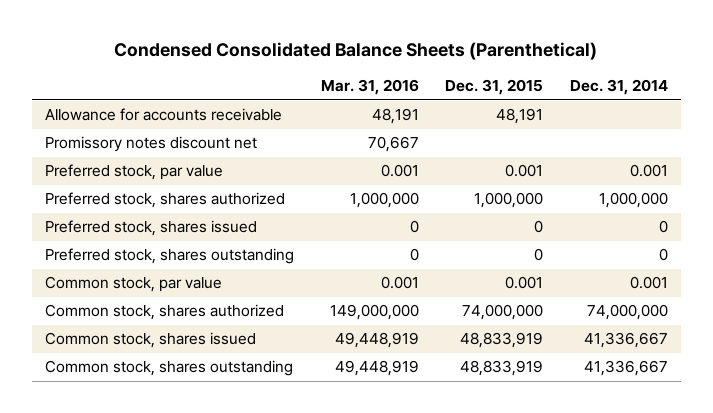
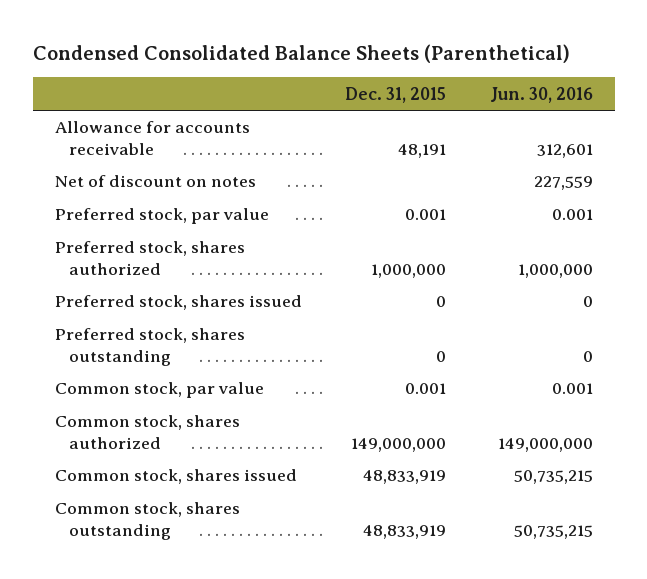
[320,79,419,96] Mar. 31, 2016 -> none
[569,79,668,96] Dec. 31, 2014 -> none
none -> [489,86,593,103] Jun. 30, 2016
[45,136,258,153] Promissory notes discount net -> [54,175,256,188] Net of discount on notes
[462,304,544,321] 74,000,000 -> [351,437,447,452] 149,000,000

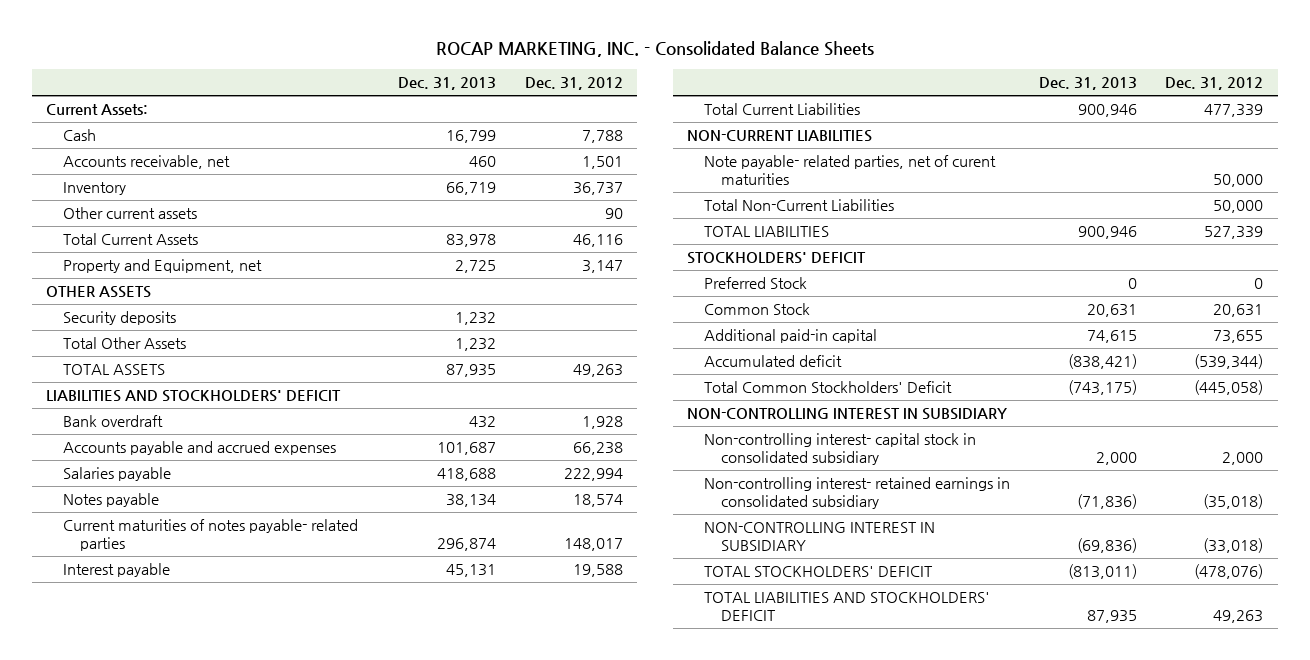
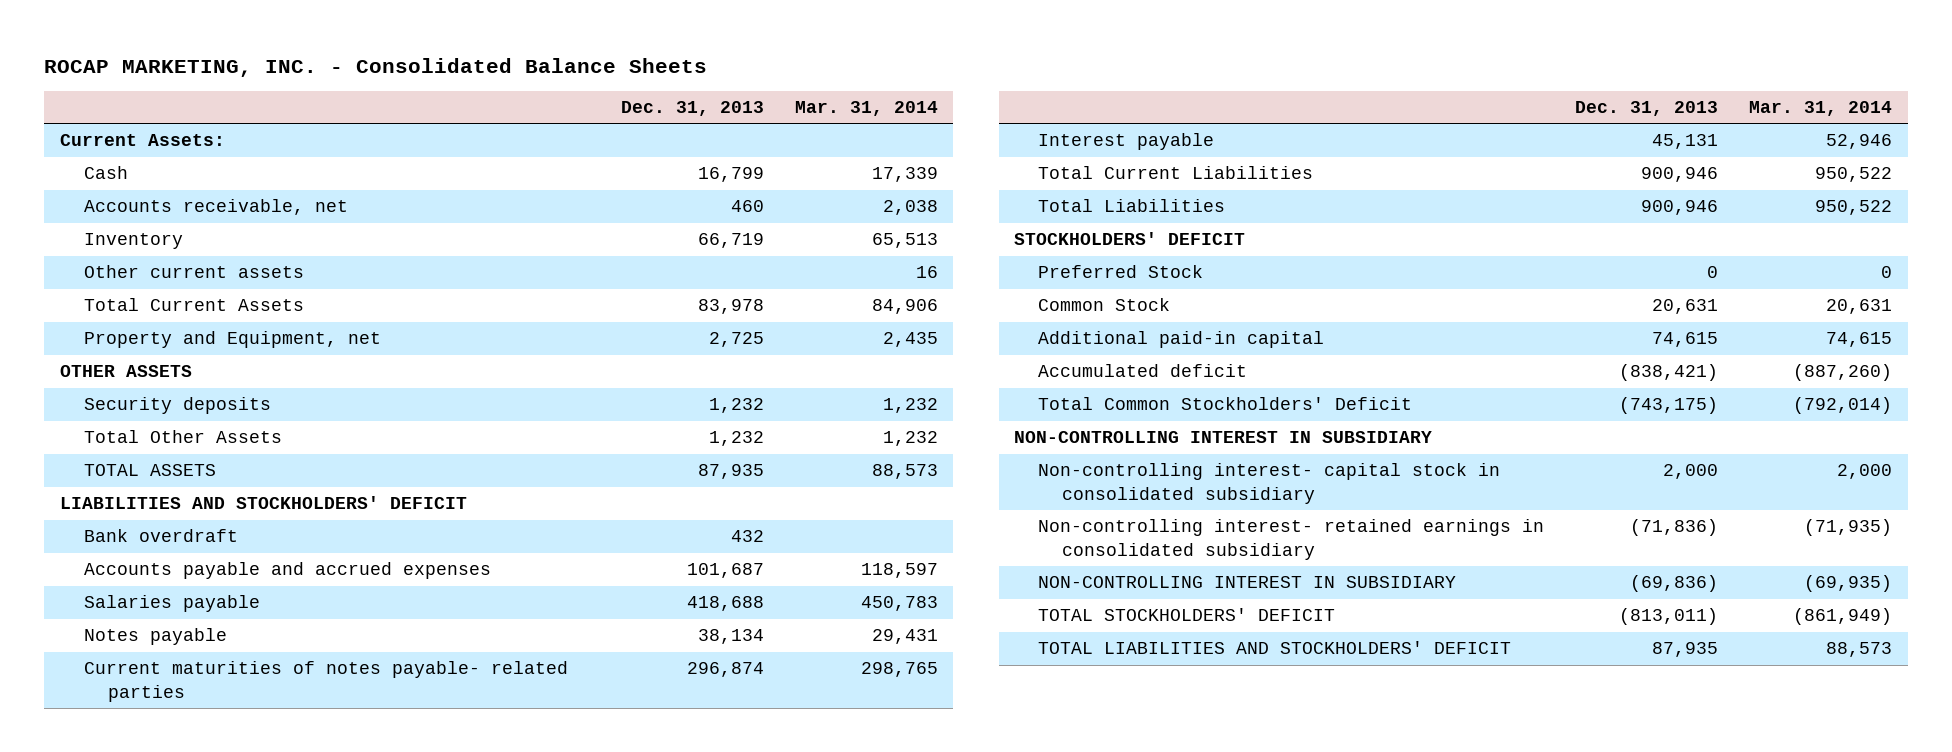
[524,77,623,91] Dec. 31, 2012 -> none
none -> [794,101,938,117] Mar. 31, 2014
[687,130,873,143] NON-CURRENT LIABILITIES -> none
[703,155,996,186] Note payable- related parties, net of curent maturities -> none
[703,199,894,212] Total Non-Current Liabilities -> none
[703,226,829,238] TOTAL LIABILITIES -> [1038,199,1226,213] Total Liabilities

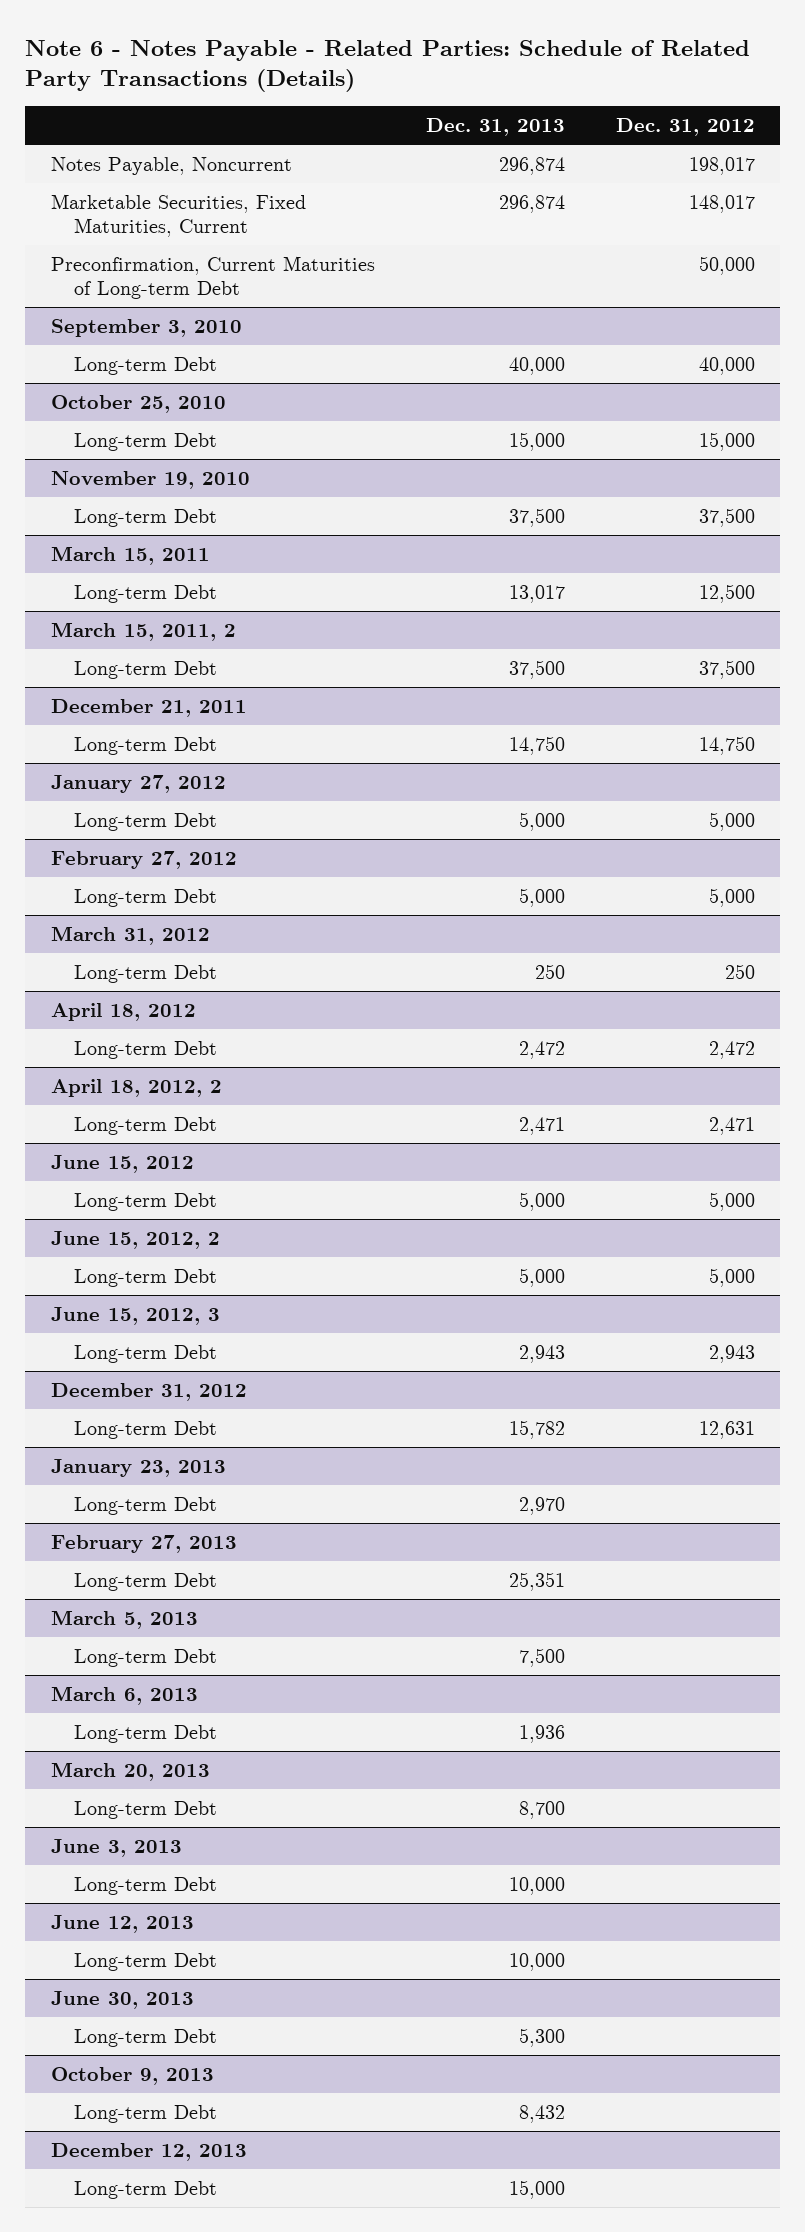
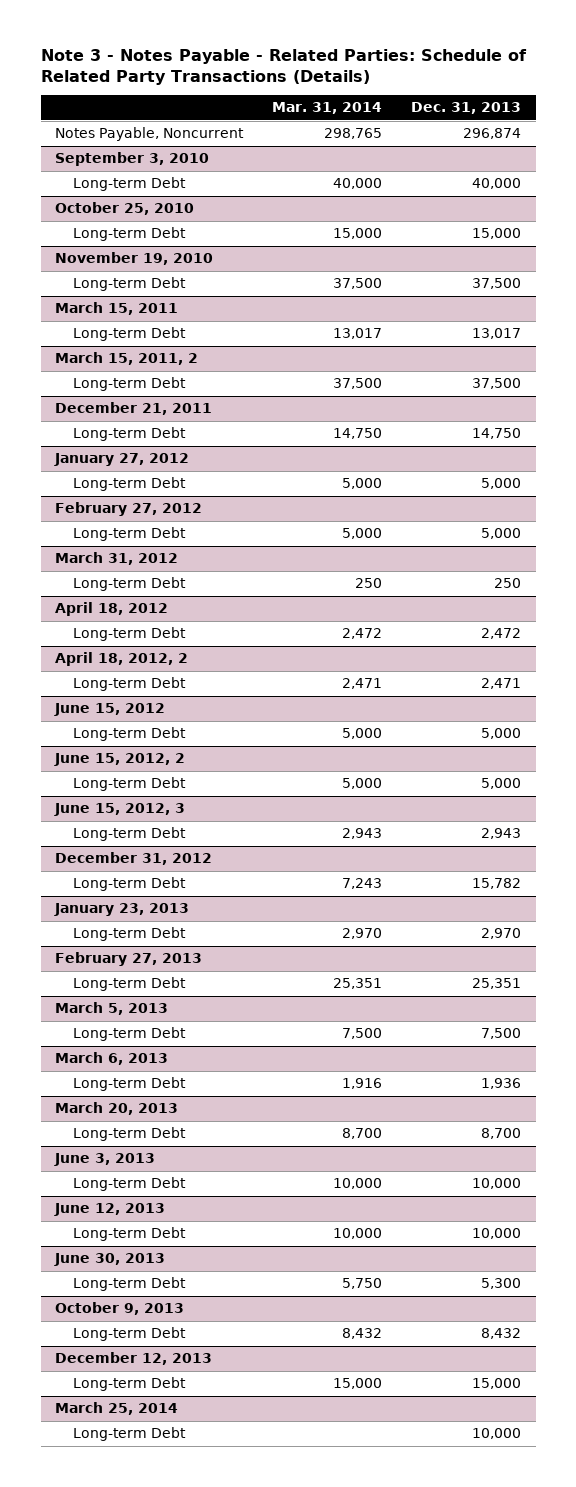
[24,39,750,93] Note 6 - Notes Payable - Related Parties: Schedule of Related Party Transactions (Details) -> [40,49,527,85] Note 3 - Notes Payable - Related Parties: Schedule of Related Party Transactions (Details)
[615,117,755,136] Dec. 31, 2012 -> none
none -> [272,102,383,115] Mar. 31, 2014
[50,193,306,238] Marketable Securities, Fixed Maturities, Current -> none
[50,255,375,300] Preconfirmation, Current Maturities of Long-term Debt -> none
none -> [55,1402,179,1416] March 25, 2014
none -> [72,1427,186,1442] Long-term Debt

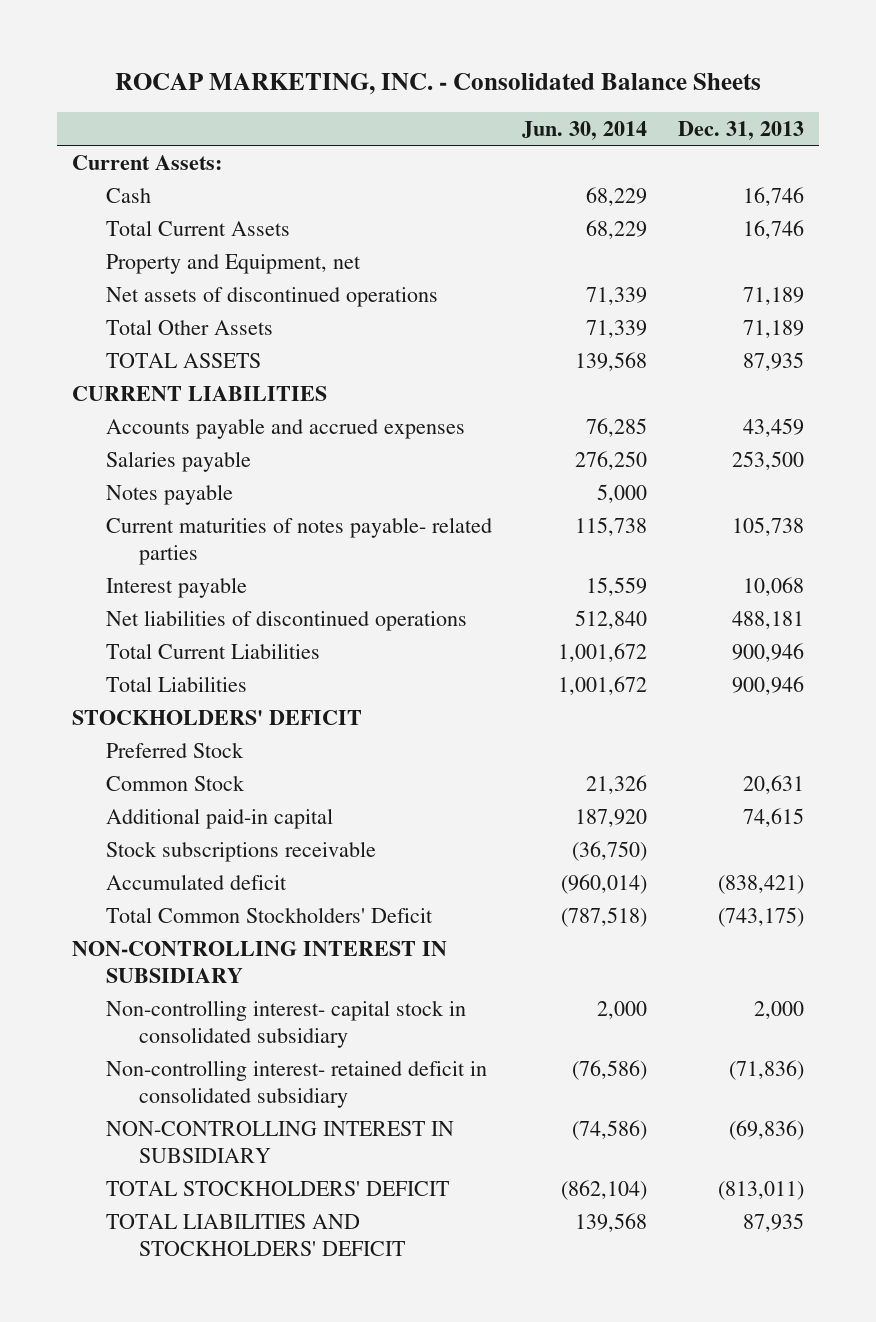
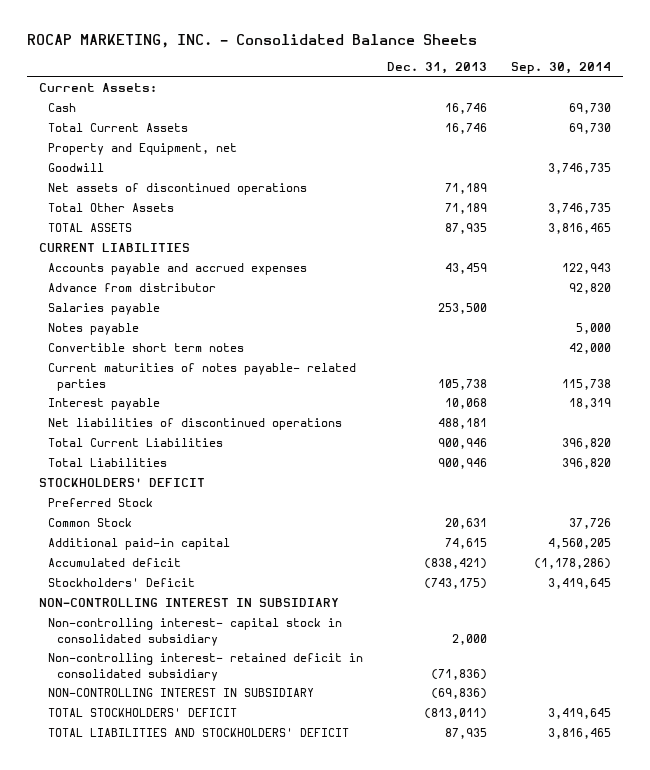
[522,120,648,140] Jun. 30, 2014 -> none
none -> [511,62,612,75] Sep. 30, 2014
none -> [48,163,105,173] Goodwill
none -> [48,283,217,293] Advance from distributor
none -> [48,343,245,353] Convertible short term notes
[105,840,376,862] Stock subscriptions receivable -> none
[105,906,433,923] Total Common Stockholders' Deficit -> [48,578,196,588] Stockholders' Deficit

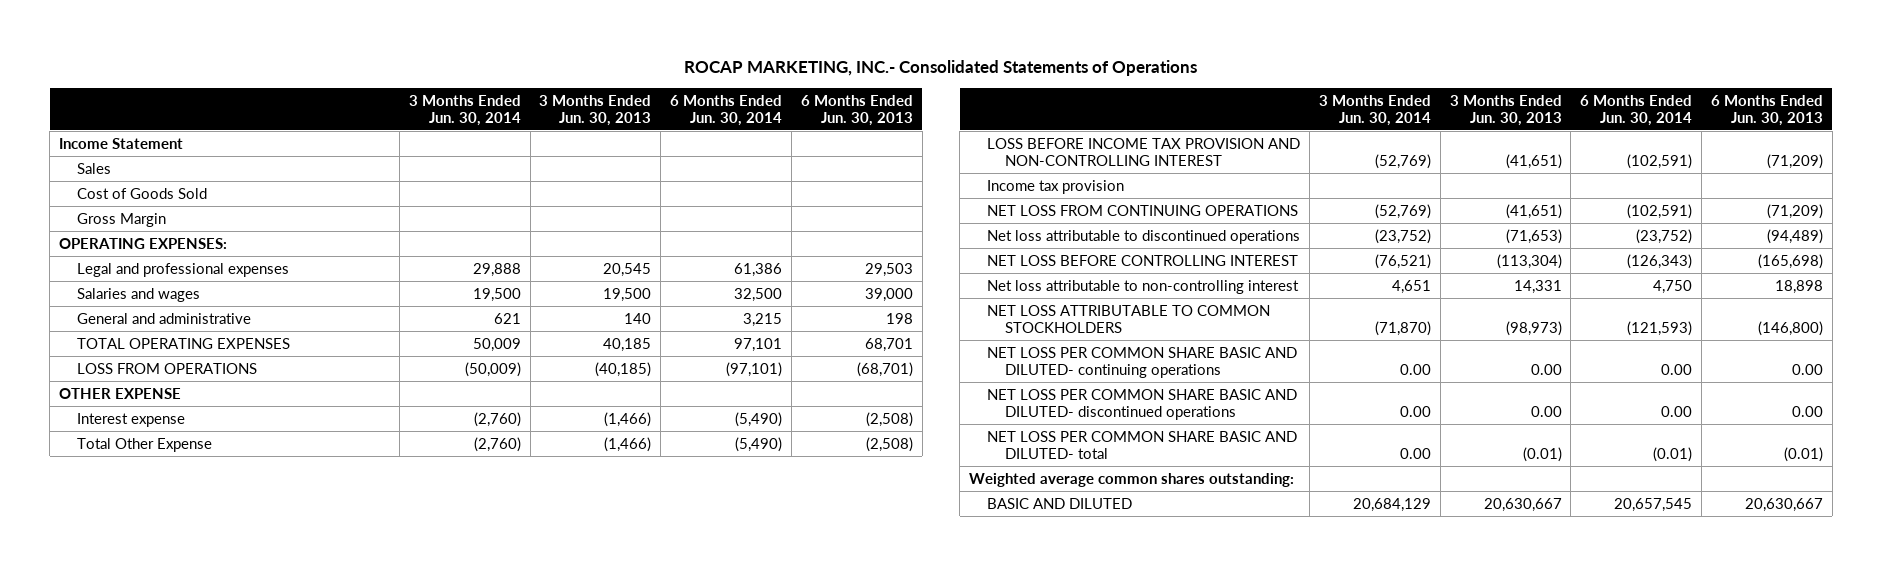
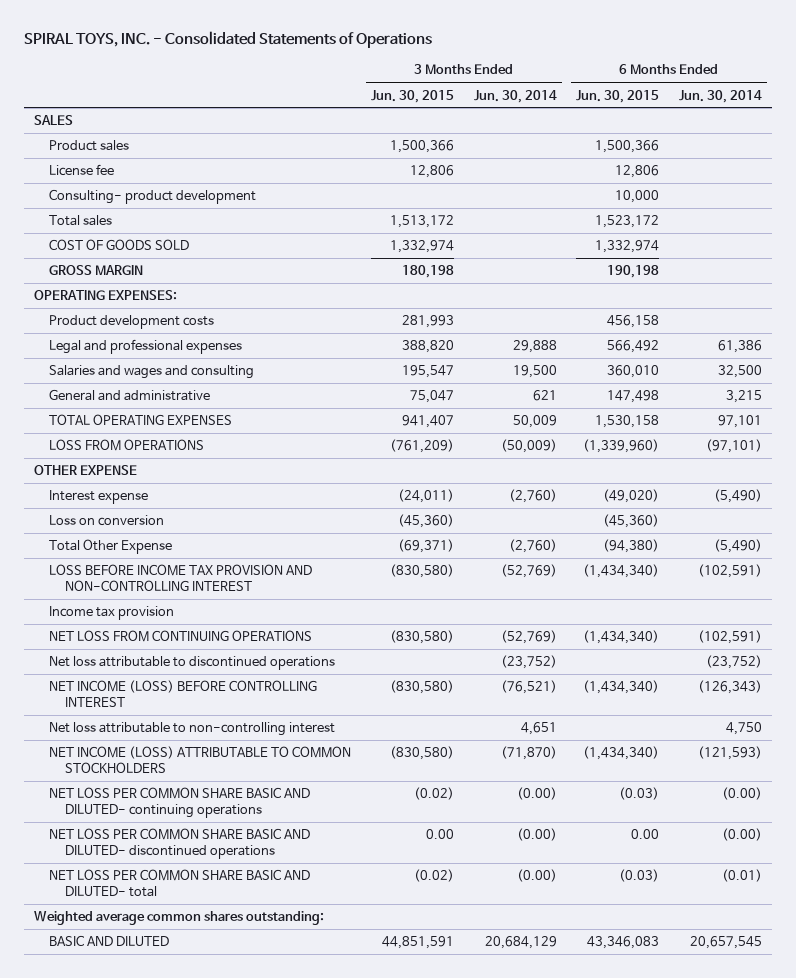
[684,59,1198,76] ROCAP MARKETING, INC.- Consolidated Statements of Operations -> [23,31,432,49] SPIRAL TOYS, INC. - Consolidated Statements of Operations
[539,94,652,126] 3 Months Ended Jun. 30, 2013 -> none
[801,94,914,126] 6 Months Ended Jun. 30, 2013 -> none
none -> [371,89,455,103] Jun. 30, 2015
none -> [576,89,660,103] Jun. 30, 2015
[58,137,183,149] Income Statement -> none
none -> [33,115,73,126] SALES
none -> [49,140,130,152] Product sales
none -> [49,164,115,177] License fee
none -> [49,189,257,205] Consulting- product development
[76,162,111,174] Sales -> [49,215,113,227] Total sales
[76,187,207,199] Cost of Goods Sold -> [49,239,190,251] COST OF GOODS SOLD
[76,212,166,227] Gross Margin -> [49,265,144,276] GROSS MARGIN
none -> [49,315,215,330] Product development costs
[76,287,200,302] Salaries and wages -> [49,365,255,380] Salaries and wages and consulting
none -> [49,515,165,527] Loss on conversion
[987,254,1299,266] NET LOSS BEFORE CONTROLLING INTEREST -> [49,680,318,708] NET INCOME (LOSS) BEFORE CONTROLLING INTEREST
[987,304,1271,334] NET LOSS ATTRIBUTABLE TO COMMON STOCKHOLDERS -> [49,746,352,774] NET INCOME (LOSS) ATTRIBUTABLE TO COMMON STOCKHOLDERS
[1399,364,1431,376] 0.00 -> [516,787,557,801] (0.00)
[1661,364,1693,376] 0.00 -> [721,787,762,801] (0.00)
[1399,406,1431,418] 0.00 -> [516,828,557,842] (0.00)
[1661,406,1693,418] 0.00 -> [721,828,762,842] (0.00)
[1399,448,1431,460] 0.00 -> [516,869,557,883] (0.00)

